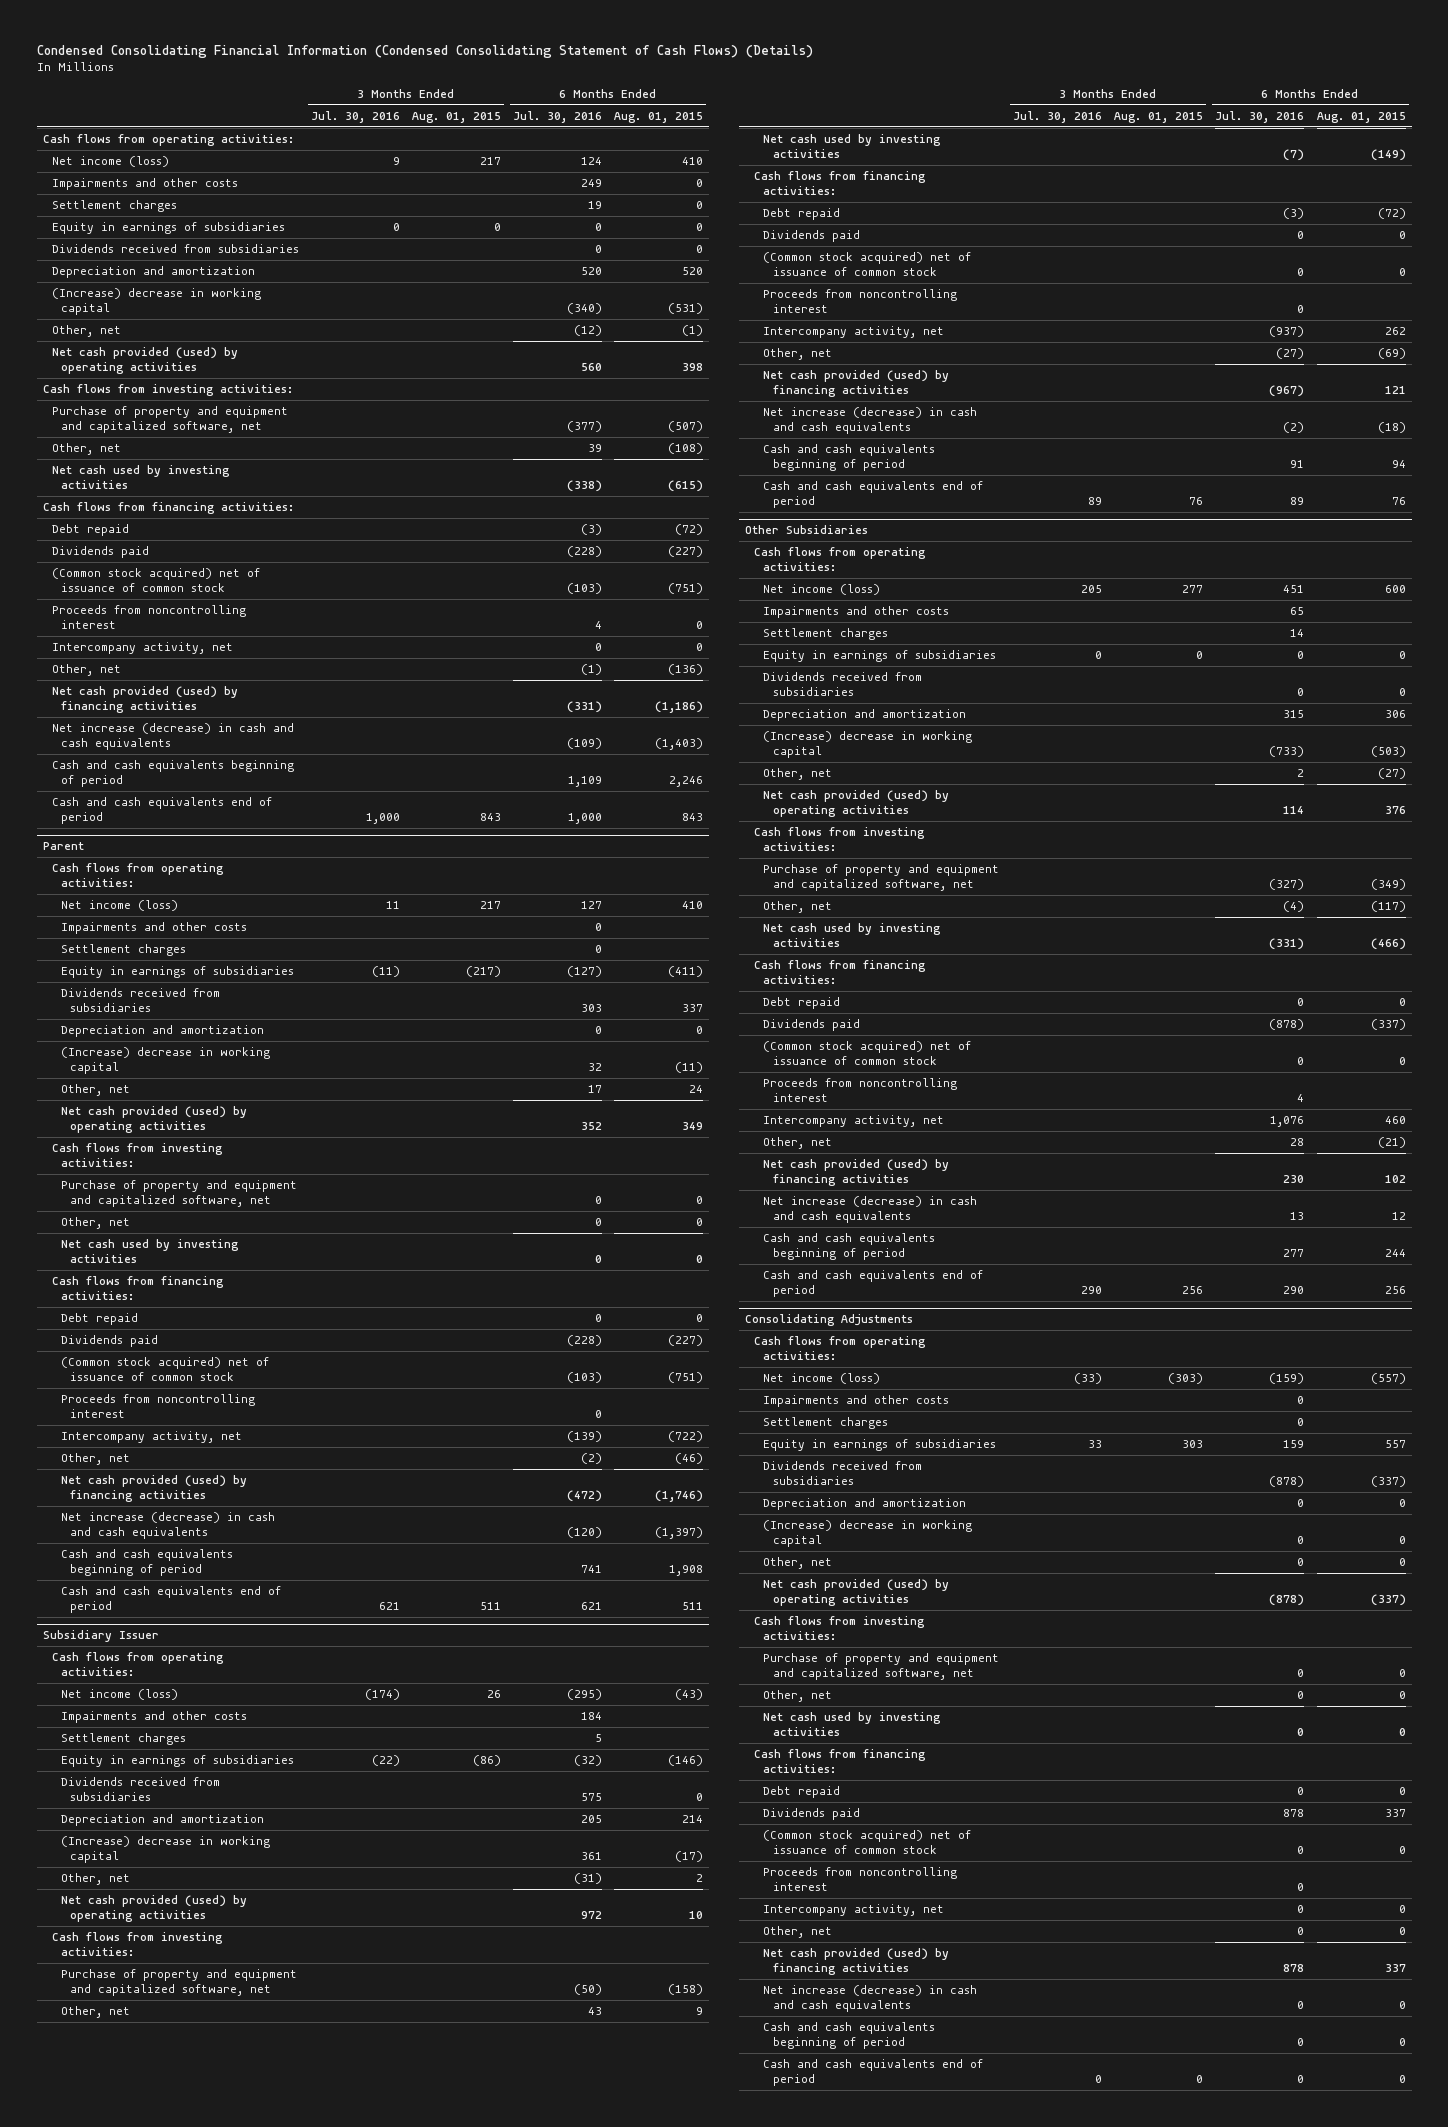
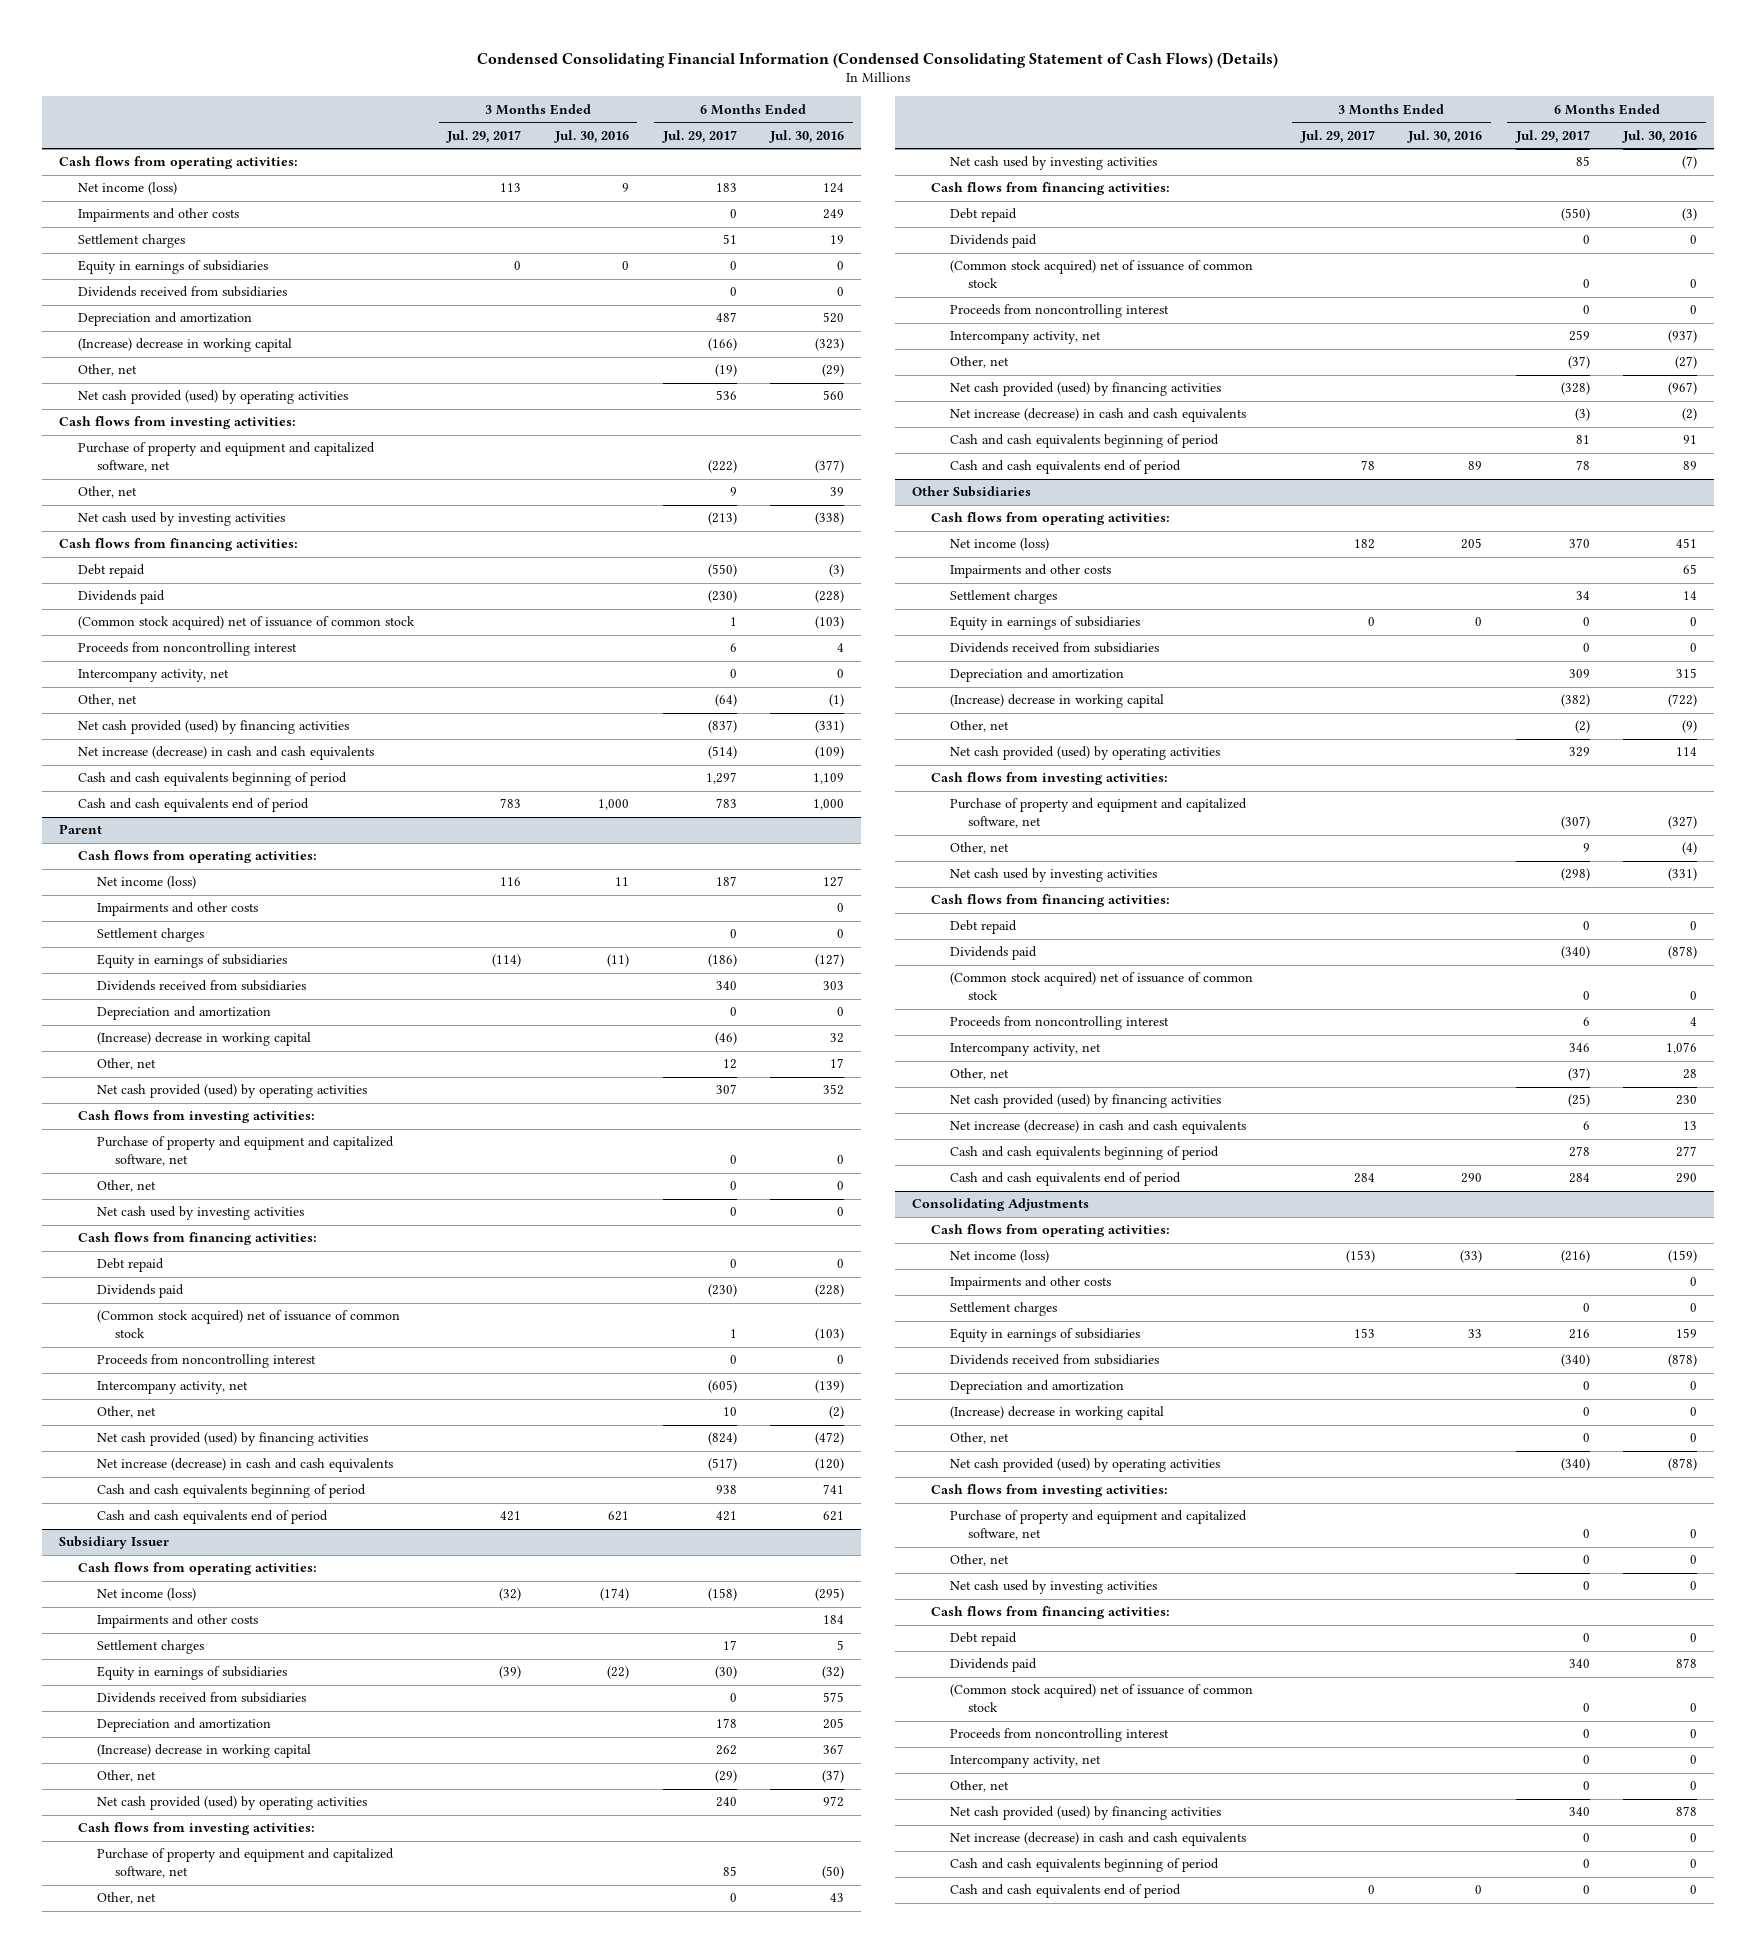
[412,111,502,123] Aug. 01, 2015 -> none
[614,111,704,123] Aug. 01, 2015 -> none
none -> [446,129,522,143] Jul. 29, 2017
none -> [661,129,737,143] Jul. 29, 2017
[567,302,603,314] (340) -> [815,338,845,352] (323)
[574,325,603,337] (12) -> [822,364,845,378] (29)
[581,1851,603,1860] 361 -> [823,1744,845,1755] 367
[574,1873,603,1885] (31) -> [822,1770,845,1784] (37)
[1269,745,1305,757] (733) -> [1668,694,1698,708] (722)
[1297,769,1305,778] 2 -> [1682,720,1698,734] (9)

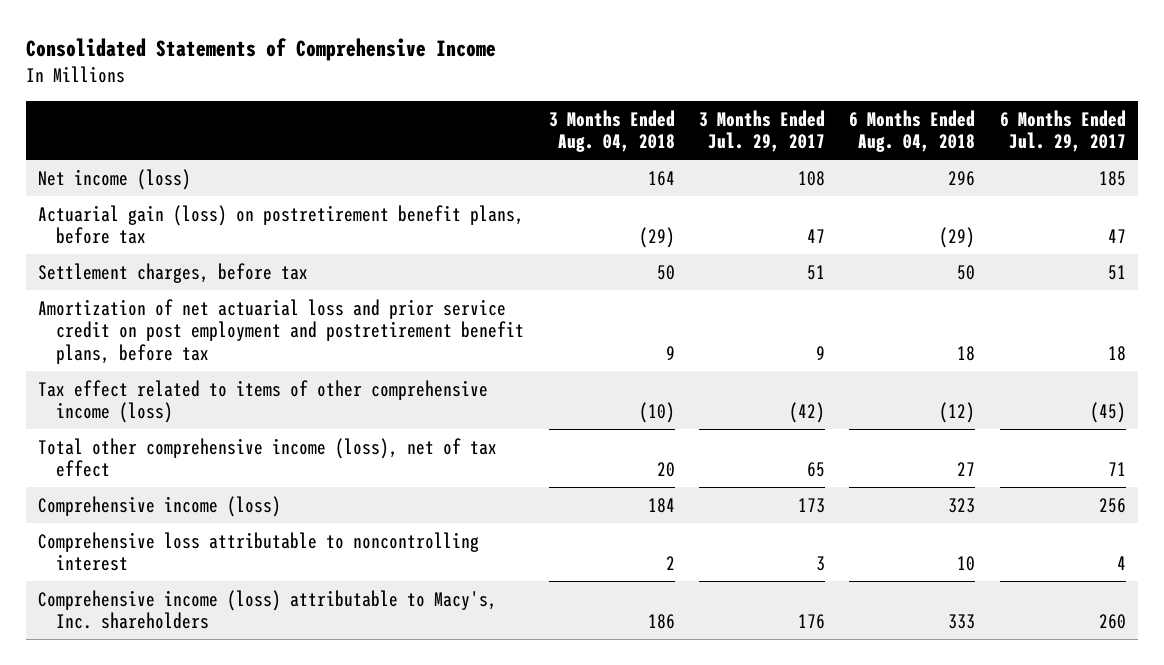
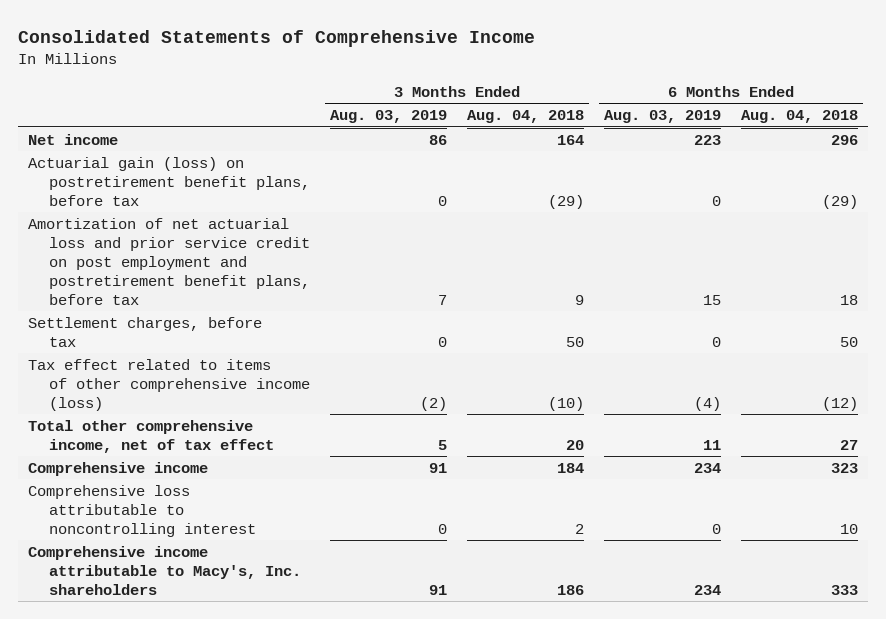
[699,109,826,153] 3 Months Ended Jul. 29, 2017 -> none
[999,109,1126,153] 6 Months Ended Jul. 29, 2017 -> none
none -> [329,109,447,123] Aug. 03, 2019
none -> [603,109,721,123] Aug. 03, 2019
[37,168,191,190] Net income (loss) -> [28,133,119,145] Net income
[37,262,308,283] Settlement charges, before tax -> [28,316,263,347] Settlement charges, before tax
[37,437,497,478] Total other comprehensive income (loss), net of tax effect -> [28,419,274,453] Total other comprehensive income, net of tax effect
[37,495,281,517] Comprehensive income (loss) -> [28,461,209,476] Comprehensive income
[37,589,497,630] Comprehensive income (loss) attributable to Macy's, Inc. shareholders -> [28,545,301,595] Comprehensive income attributable to Macy's, Inc. shareholders

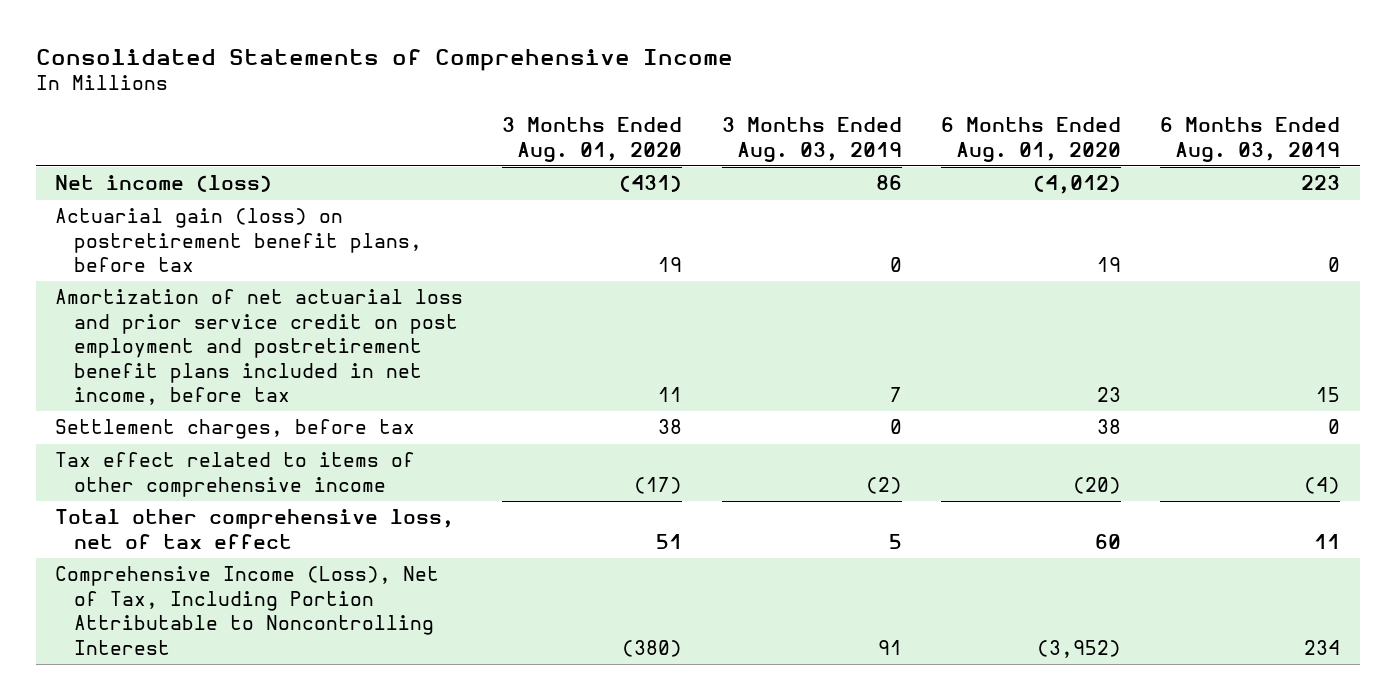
[466,109,584,123] Aug. 04, 2018 -> none
[740,109,858,123] Aug. 04, 2018 -> none
none -> [502,117,683,162] 3 Months Ended Aug. 01, 2020
none -> [940,117,1121,162] 6 Months Ended Aug. 01, 2020
[28,133,119,145] Net income -> [55,175,273,193] Net income (loss)
[28,217,310,305] Amortization of net actuarial loss and prior service credit on post employment and postretirement benefit plans, before tax -> [55,289,464,406] Amortization of net actuarial loss and prior service credit on post employment and postretirement benefit plans included in net income, before tax
[28,484,256,537] Comprehensive loss attributable to noncontrolling interest -> none
[28,545,301,595] Comprehensive income attributable to Macy's, Inc. shareholders -> none
[28,358,310,411] Tax effect related to items of other comprehensive income (loss) -> [55,452,416,497] Tax effect related to items of other comprehensive income
[28,419,274,453] Total other comprehensive income, net of tax effect -> [55,509,455,549] Total other comprehensive loss, net of tax effect
[28,461,209,476] Comprehensive income -> [55,566,440,655] Comprehensive Income (Loss), Net of Tax, Including Portion Attributable to Noncontrolling Interest

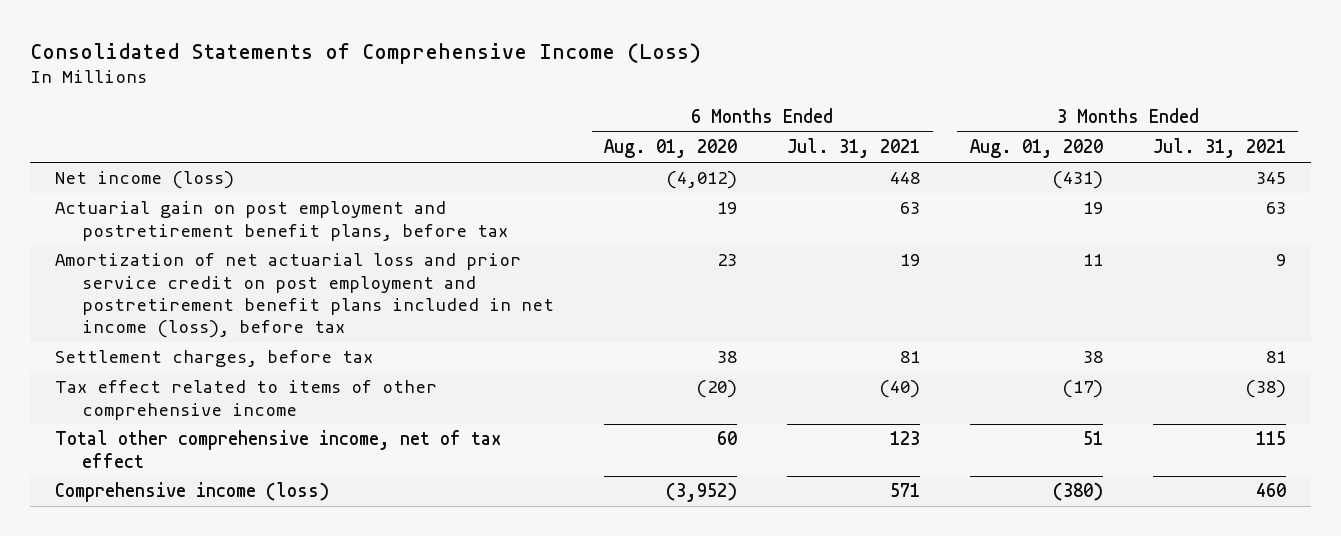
[35,48,733,71] Consolidated Statements of Comprehensive Income -> [30,42,702,64] Consolidated Statements of Comprehensive Income (Loss)
[721,117,902,162] 3 Months Ended Aug. 03, 2019 -> none
[1159,117,1340,162] 6 Months Ended Aug. 03, 2019 -> none
none -> [787,138,921,159] Jul. 31, 2021
none -> [1152,138,1286,159] Jul. 31, 2021
[55,208,423,273] Actuarial gain (loss) on postretirement benefit plans, before tax -> [55,201,509,241] Actuarial gain on post employment and postretirement benefit plans, before tax
[55,289,464,406] Amortization of net actuarial loss and prior service credit on post employment and postretirement benefit plans included in net income, before tax -> [55,253,555,339] Amortization of net actuarial loss and prior service credit on post employment and postretirement benefit plans included in net income (loss), before tax
[55,509,455,549] Total other comprehensive loss, net of tax effect -> [55,430,502,468] Total other comprehensive income, net of tax effect
[55,566,440,655] Comprehensive Income (Loss), Net of Tax, Including Portion Attributable to Noncontrolling Interest -> [55,482,330,503] Comprehensive income (loss)

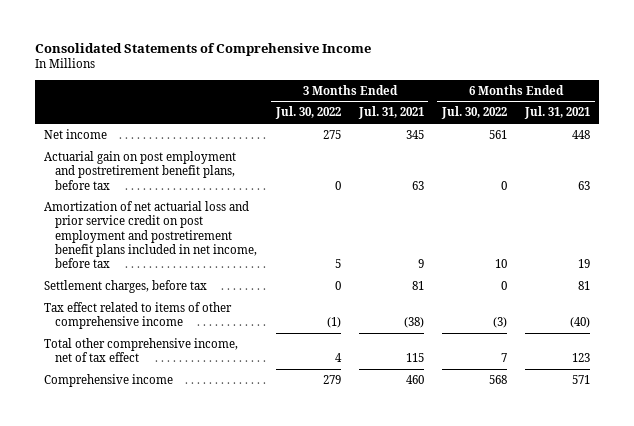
[30,42,702,64] Consolidated Statements of Comprehensive Income (Loss) -> [34,42,371,56] Consolidated Statements of Comprehensive Income
[604,139,738,159] Aug. 01, 2020 -> none
[969,139,1103,159] Aug. 01, 2020 -> none
none -> [274,106,341,120] Jul. 30, 2022
none -> [441,106,508,120] Jul. 30, 2022
[55,171,235,190] Net income (loss) -> [44,128,108,139] Net income
[55,253,555,339] Amortization of net actuarial loss and prior service credit on post employment and postretirement benefit plans included in net income (loss), before tax -> [44,200,258,269] Amortization of net actuarial loss and prior service credit on post employment and postretirement benefit plans included in net income, before tax
[55,482,330,503] Comprehensive income (loss) -> [44,373,174,387] Comprehensive income

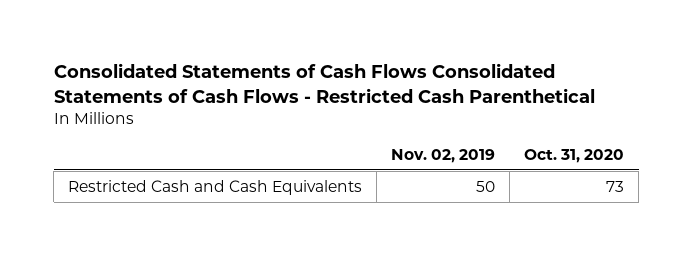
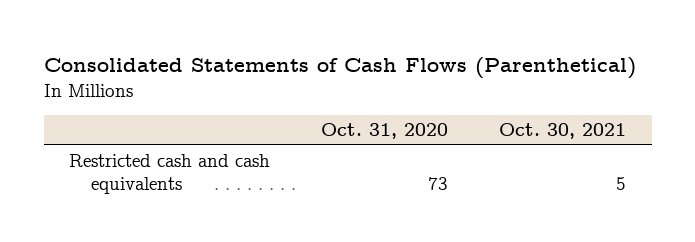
[53,63,595,103] Consolidated Statements of Cash Flows Consolidated Statements of Cash Flows - Restricted Cash Parenthetical -> [43,57,636,80] Consolidated Statements of Cash Flows (Parenthetical)
[391,149,496,164] Nov. 02, 2019 -> none
none -> [499,123,627,140] Oct. 30, 2021
[68,179,363,195] Restricted Cash and Cash Equivalents -> [69,153,271,195] Restricted cash and cash equivalents

